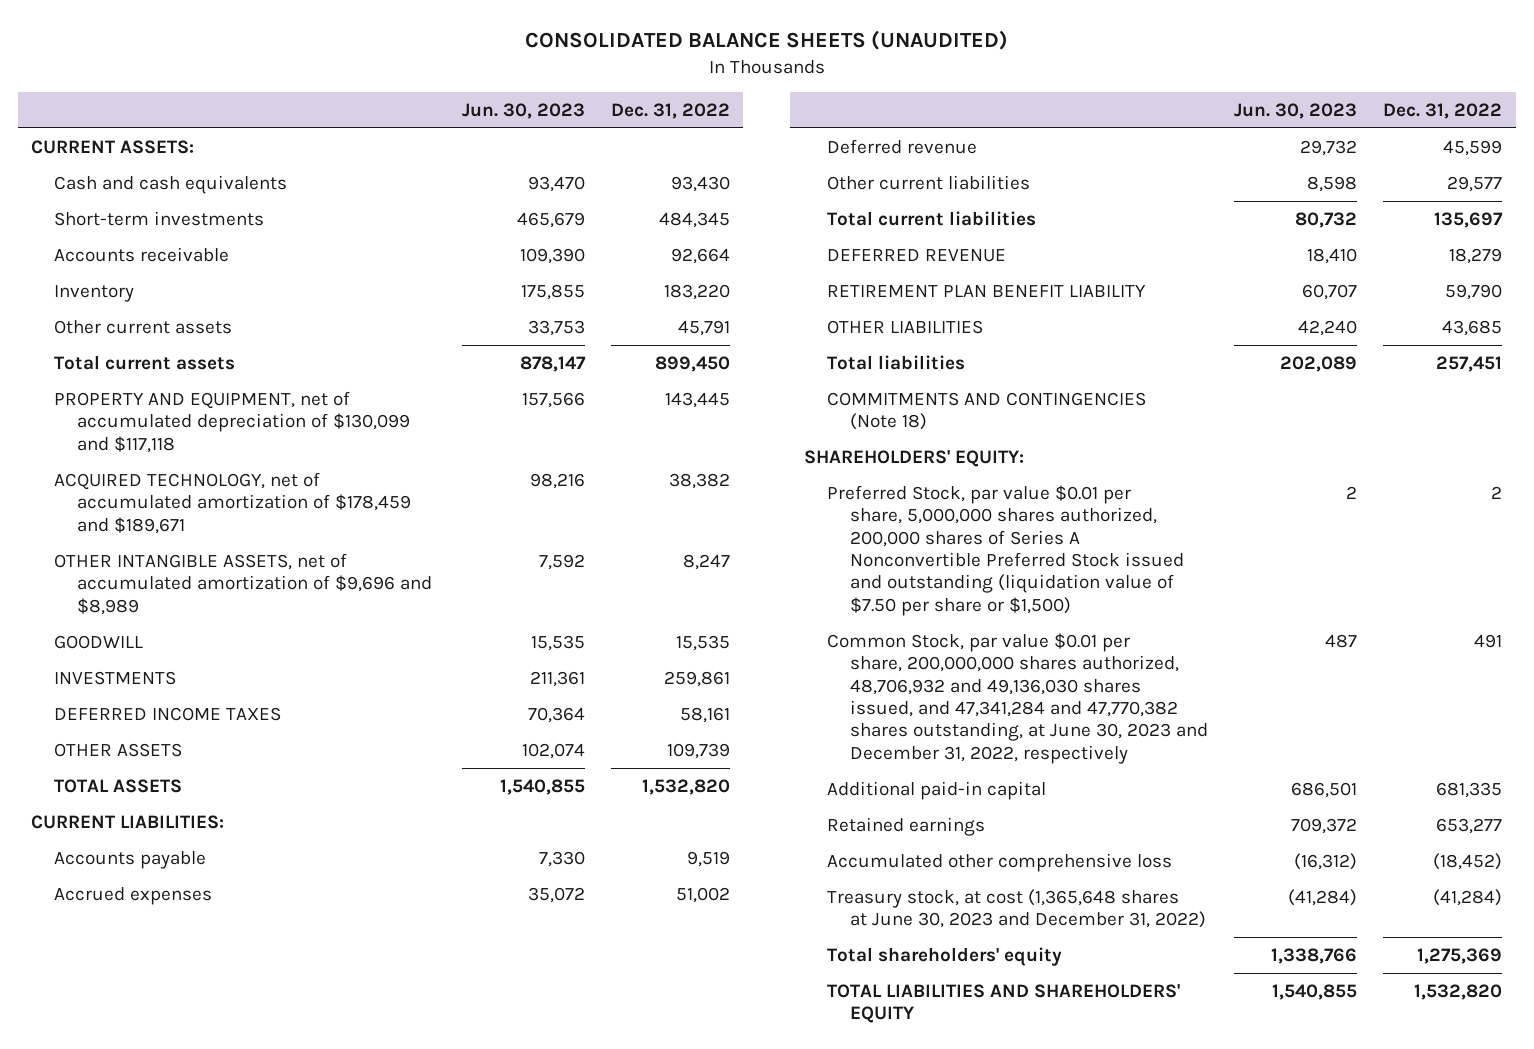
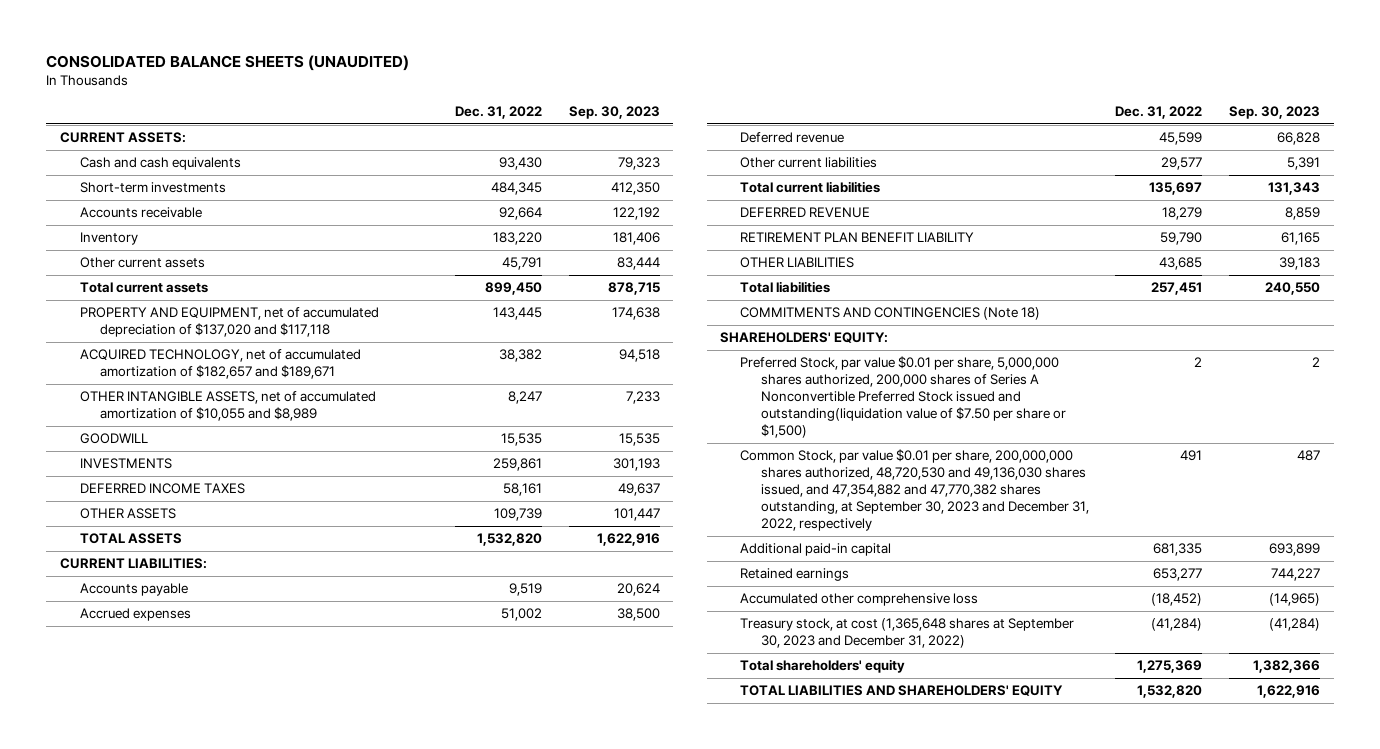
[461,102,585,119] Jun. 30, 2023 -> none
none -> [568,106,660,120] Sep. 30, 2023
[54,391,411,453] PROPERTY AND EQUIPMENT, net of accumulated depreciation of $130,099 and $117,118 -> [79,307,379,338] PROPERTY AND EQUIPMENT, net of accumulated depreciation of $137,020 and $117,118
[54,472,412,534] ACQUIRED TECHNOLOGY, net of accumulated amortization of $178,459 and $189,671 -> [79,349,361,380] ACQUIRED TECHNOLOGY, net of accumulated amortization of $182,657 and $189,671
[54,553,433,615] OTHER INTANGIBLE ASSETS, net of accumulated amortization of $9,696 and $8,989 -> [79,391,376,422] OTHER INTANGIBLE ASSETS, net of accumulated amortization of $10,055 and $8,989
[826,485,1184,616] Preferred Stock, par value $0.01 per share, 5,000,000 shares authorized, 200,000 shares of Series A Nonconvertible Preferred Stock issued and outstanding (liquidation value of $7.50 per share or $1,500) -> [740,356,1066,439] Preferred Stock, par value $0.01 per share, 5,000,000 shares authorized, 200,000 shares of Series A Nonconvertible Preferred Stock issued and outstanding(liquidation value of $7.50 per share or $1,500)
[826,633,1208,764] Common Stock, par value $0.01 per share, 200,000,000 shares authorized, 48,706,932 and 49,136,030 shares issued, and 47,341,284 and 47,770,382 shares outstanding, at June 30, 2023 and December 31, 2022, respectively -> [740,449,1089,532] Common Stock, par value $0.01 per share, 200,000,000 shares authorized, 48,720,530 and 49,136,030 shares issued, and 47,354,882 and 47,770,382 shares outstanding, at September 30, 2023 and December 31, 2022, respectively
[826,889,1206,929] Treasury stock, at cost (1,365,648 shares at June 30, 2023 and December 31, 2022) -> [740,618,1075,649] Treasury stock, at cost (1,365,648 shares at September 30, 2023 and December 31, 2022)

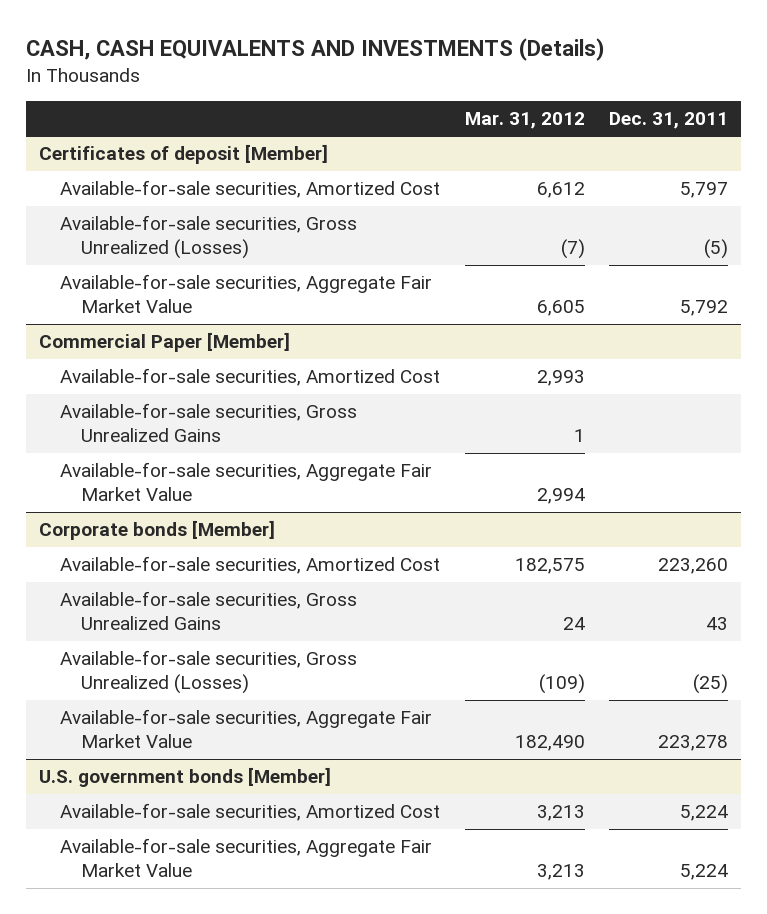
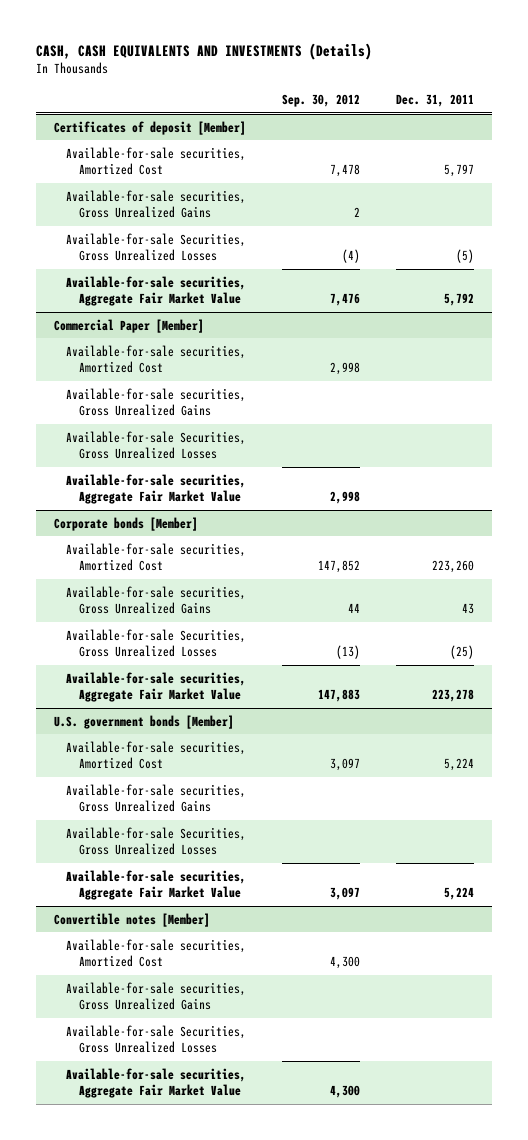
[464,111,585,129] Mar. 31, 2012 -> none
none -> [282,93,361,107] Sep. 30, 2012
none -> [66,189,247,219] Available-for-sale securities, Gross Unrealized Gains
[59,215,357,260] Available-for-sale securities, Gross Unrealized (Losses) -> [66,232,247,262] Available-for-sale Securities, Gross Unrealized Losses
none -> [66,430,247,460] Available-for-sale Securities, Gross Unrealized Losses
[59,650,357,695] Available-for-sale securities, Gross Unrealized (Losses) -> [66,628,247,658] Available-for-sale Securities, Gross Unrealized Losses
none -> [66,783,247,813] Available-for-sale securities, Gross Unrealized Gains
none -> [66,826,247,856] Available-for-sale Securities, Gross Unrealized Losses
none -> [53,912,210,927] Convertible notes [Member]
none -> [66,938,247,968] Available-for-sale securities, Amortized Cost
none -> [66,981,247,1011] Available-for-sale securities, Gross Unrealized Gains
none -> [66,1024,247,1054] Available-for-sale Securities, Gross Unrealized Losses
none -> [66,1067,247,1099] Available-for-sale securities, Aggregate Fair Market Value

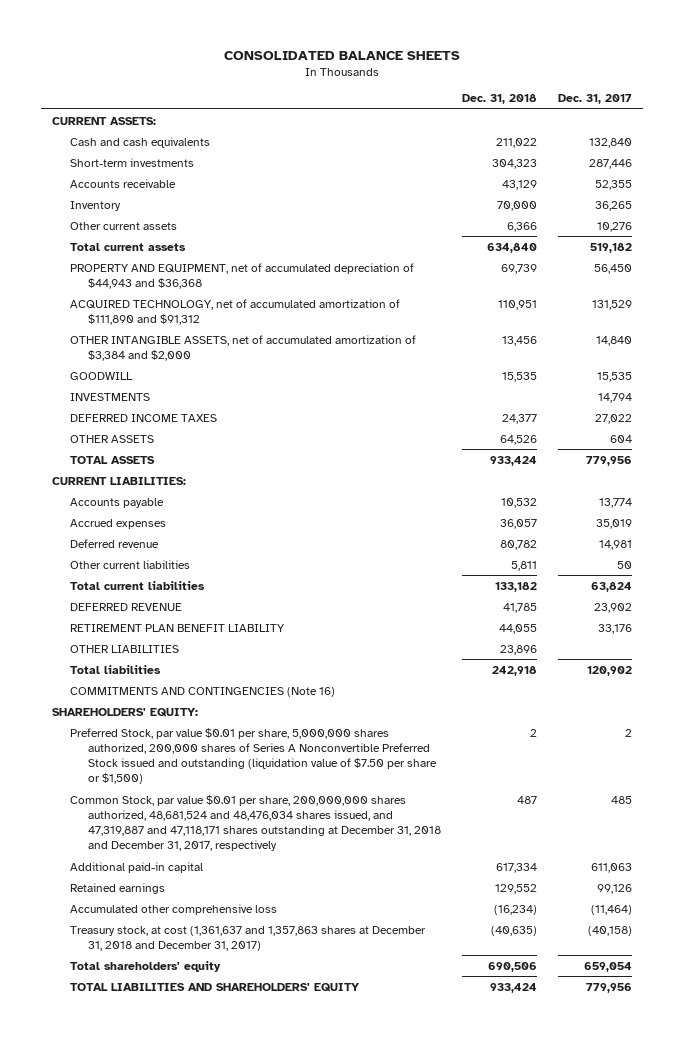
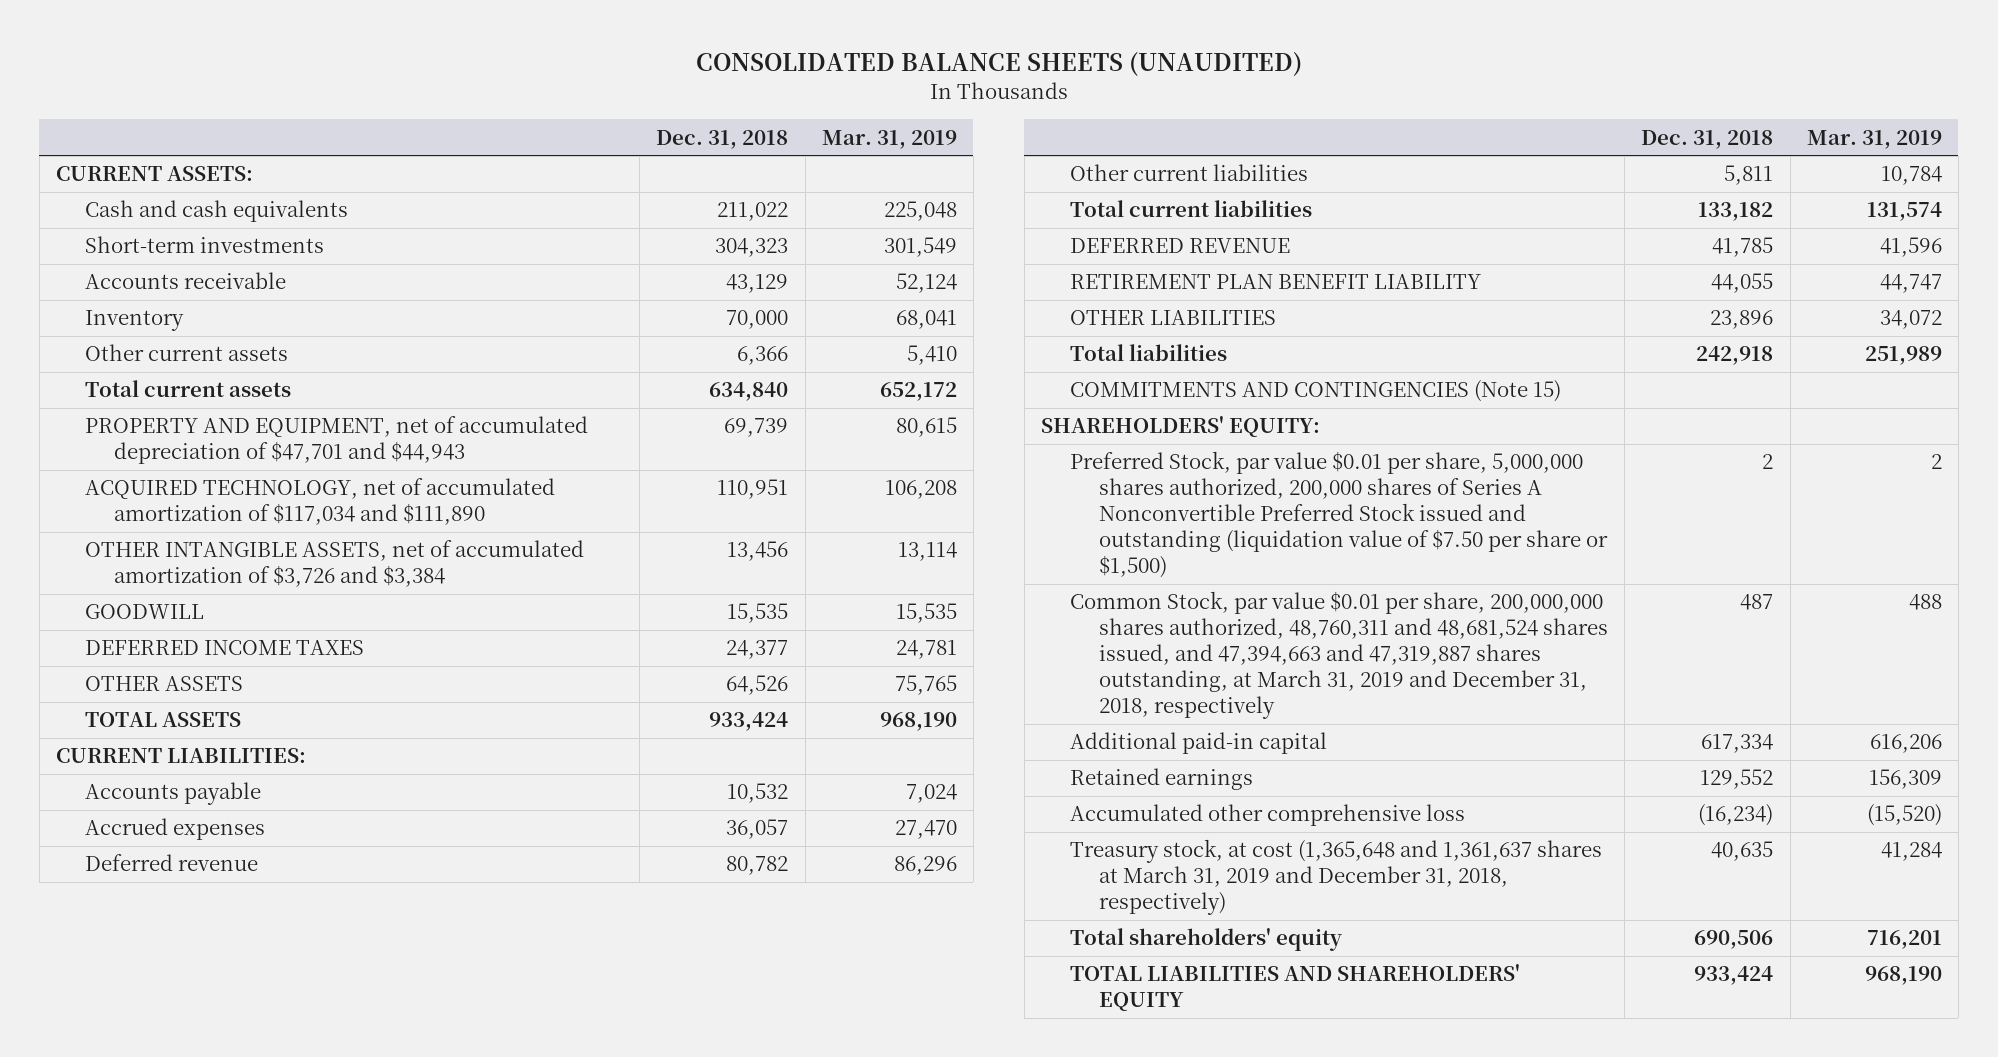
[223,50,460,60] CONSOLIDATED BALANCE SHEETS -> [695,51,1302,77] CONSOLIDATED BALANCE SHEETS (UNAUDITED)
[558,94,633,105] Dec. 31, 2017 -> none
none -> [821,129,957,149] Mar. 31, 2019
[69,262,414,289] PROPERTY AND EQUIPMENT, net of accumulated depreciation of $44,943 and $36,368 -> [85,416,589,465] PROPERTY AND EQUIPMENT, net of accumulated depreciation of $47,701 and $44,943
[69,298,400,325] ACQUIRED TECHNOLOGY, net of accumulated amortization of $111,890 and $91,312 -> [85,478,556,526] ACQUIRED TECHNOLOGY, net of accumulated amortization of $117,034 and $111,890
[69,334,416,361] OTHER INTANGIBLE ASSETS, net of accumulated amortization of $3,384 and $2,000 -> [85,540,585,588] OTHER INTANGIBLE ASSETS, net of accumulated amortization of $3,726 and $3,384
[69,392,150,401] INVESTMENTS -> none
[69,686,335,697] COMMITMENTS AND CONTINGENCIES (Note 16) -> [1070,380,1562,403] COMMITMENTS AND CONTINGENCIES (Note 15)
[69,794,442,852] Common Stock, par value $0.01 per share, 200,000,000 shares authorized, 48,681,524 and 48,476,034 shares issued, and 47,319,887 and 47,118,171 shares outstanding at December 31, 2018 and December 31, 2017, respectively -> [1070,591,1609,720] Common Stock, par value $0.01 per share, 200,000,000 shares authorized, 48,760,311 and 48,681,524 shares issued, and 47,394,663 and 47,319,887 shares outstanding, at March 31, 2019 and December 31, 2018, respectively
[69,925,426,951] Treasury stock, at cost (1,361,637 and 1,357,863 shares at December 31, 2018 and December 31, 2017) -> [1070,839,1603,916] Treasury stock, at cost (1,365,648 and 1,361,637 shares at March 31, 2019 and December 31, 2018, respectively)
[491,925,538,936] (40,635) -> [1711,841,1774,862] 40,635

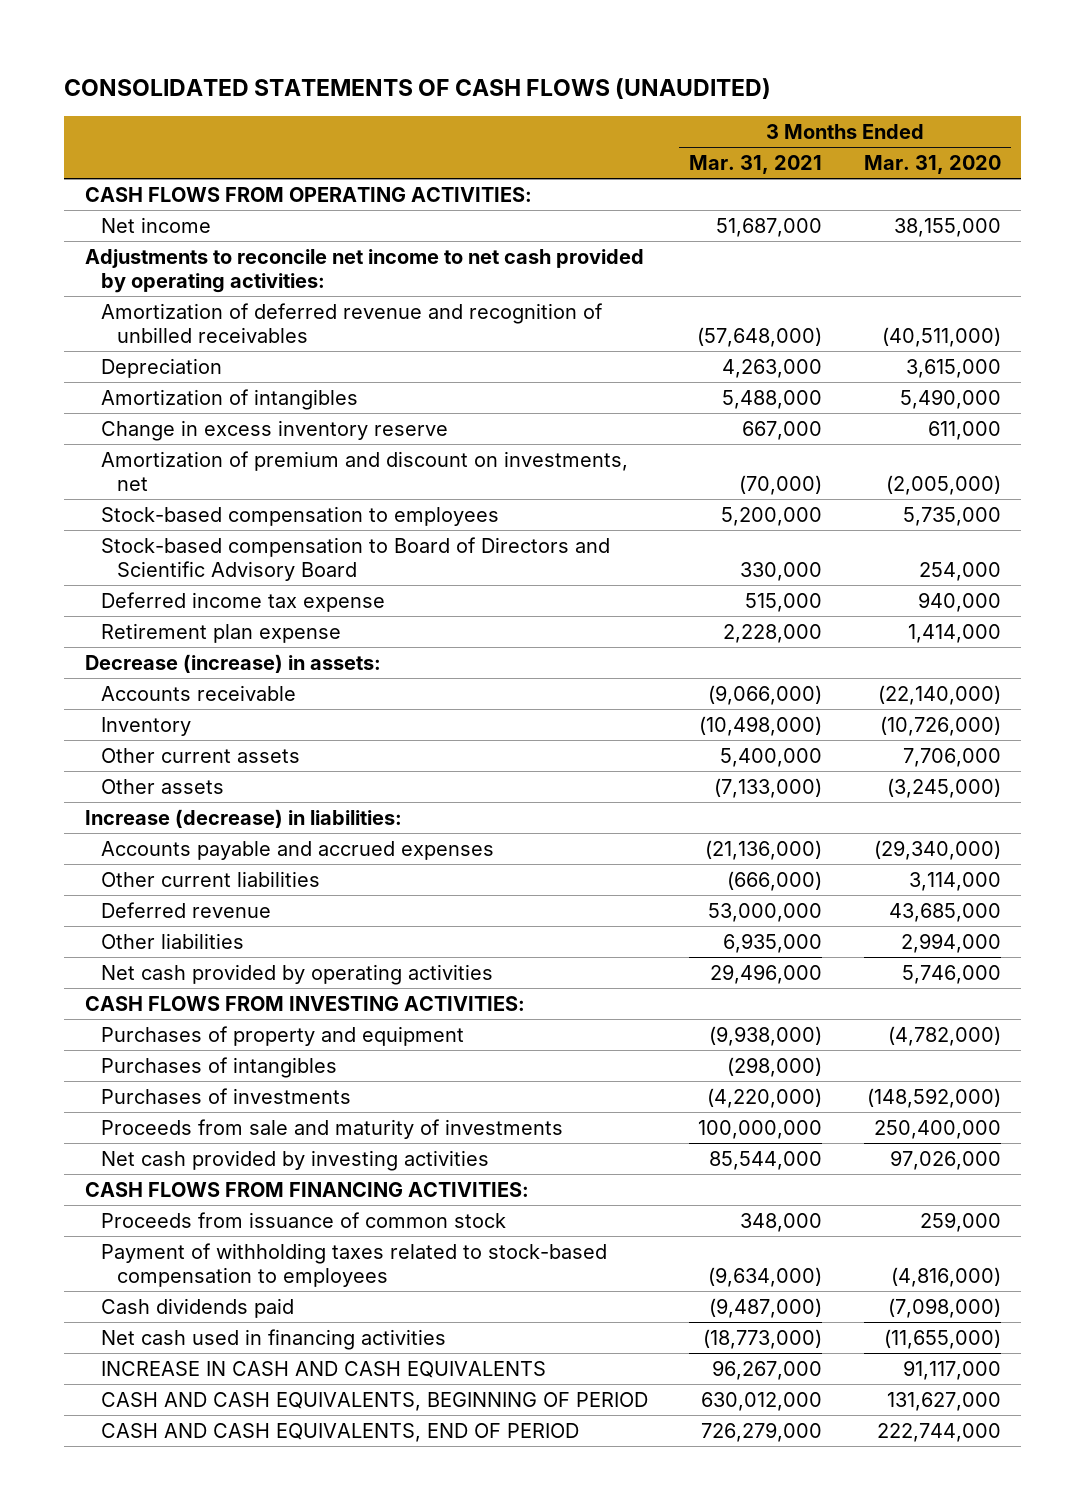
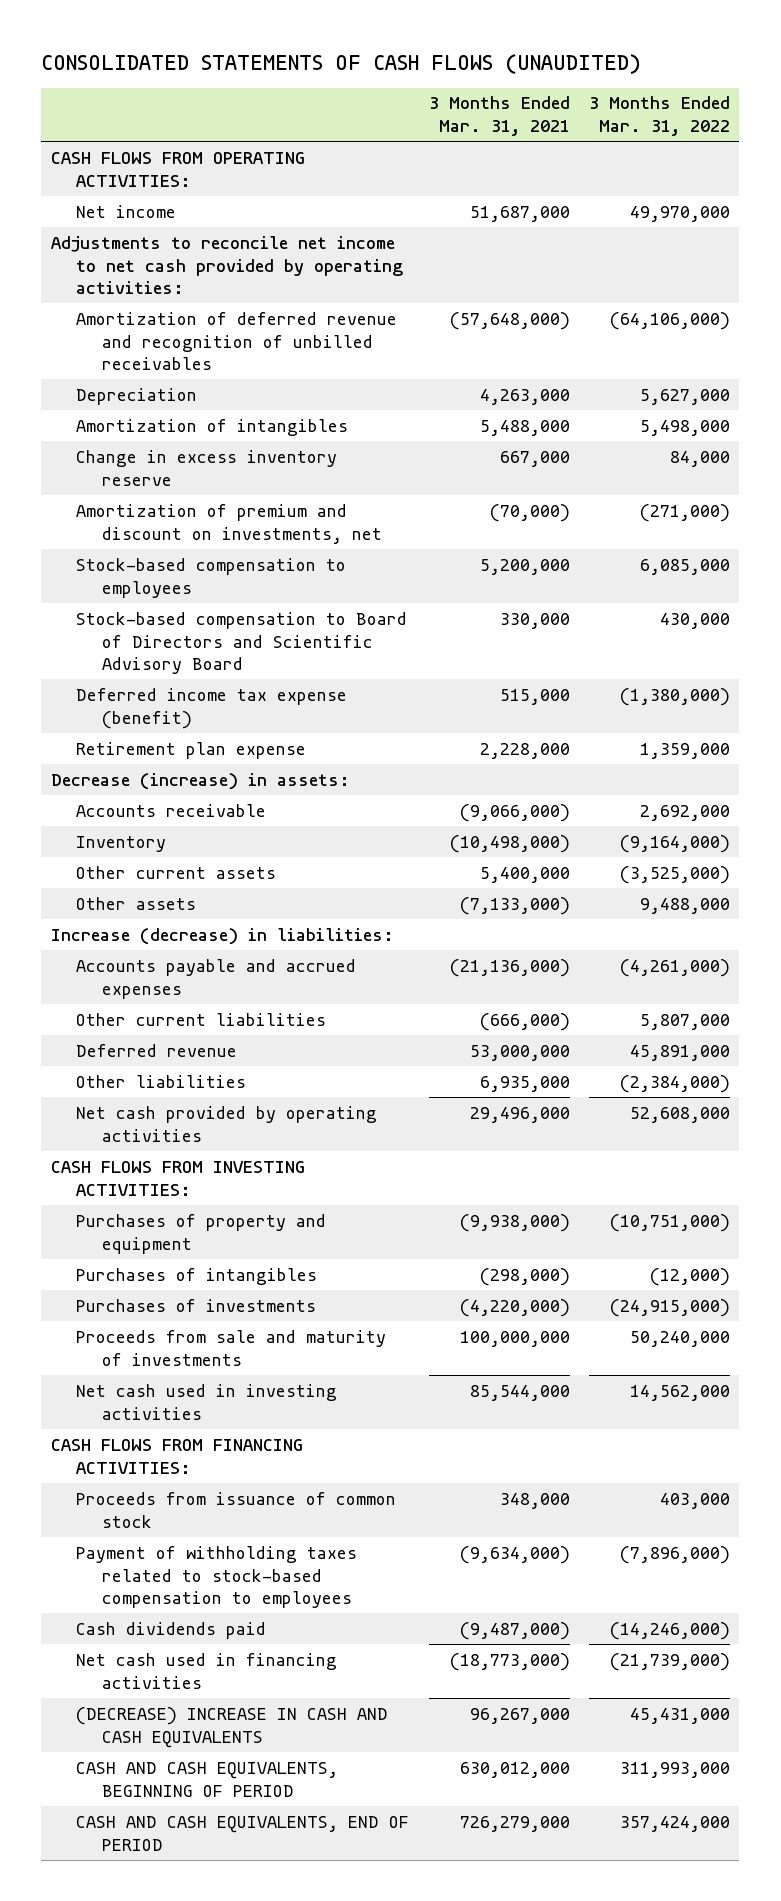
[863,155,1001,175] Mar. 31, 2020 -> none
none -> [588,96,730,137] 3 Months Ended Mar. 31, 2022
[100,591,385,612] Deferred income tax expense -> [76,687,348,729] Deferred income tax expense (benefit)
[100,1149,489,1171] Net cash provided by investing activities -> [76,1383,338,1420] Net cash used in investing activities
[100,1360,546,1378] INCREASE IN CASH AND CASH EQUIVALENTS -> [76,1706,389,1748] (DECREASE) INCREASE IN CASH AND CASH EQUIVALENTS

